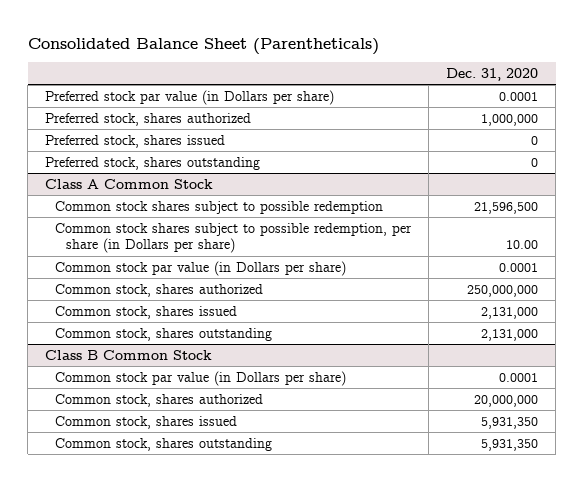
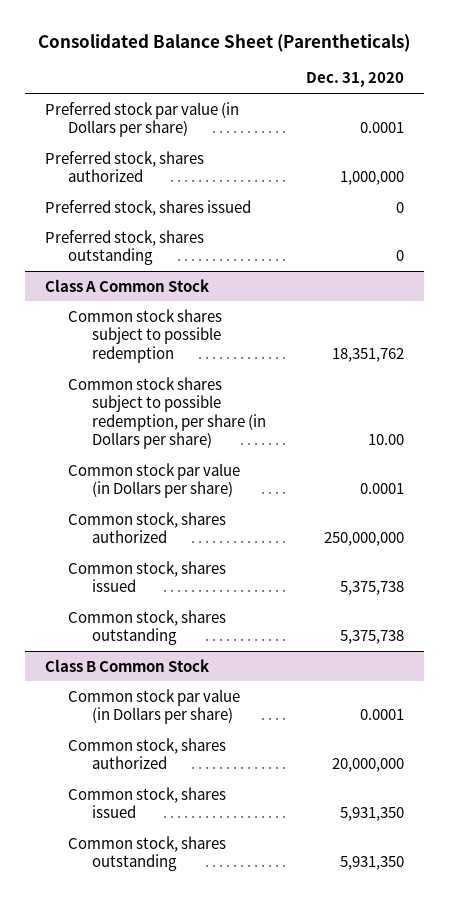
[474,201,539,214] 21,596,500 -> [332,347,405,362] 18,351,762
[481,306,539,319] 2,131,000 -> [340,581,405,596] 5,375,738
[481,328,539,341] 2,131,000 -> [340,630,405,645] 5,375,738

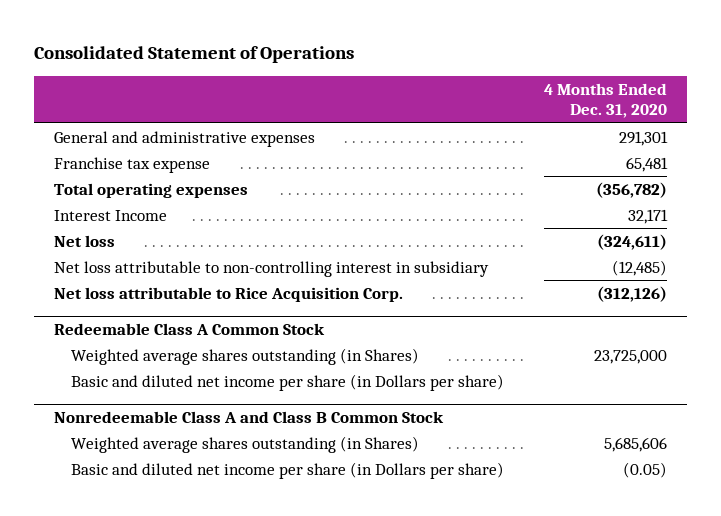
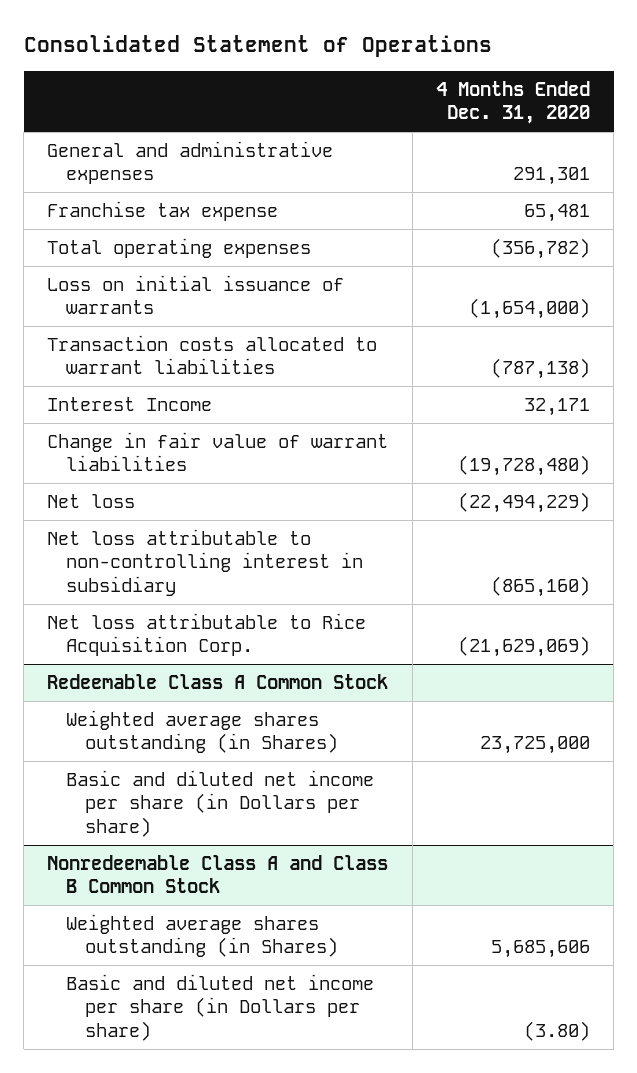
none -> [47,274,345,315] Loss on initial issuance of warrants
none -> [47,334,378,375] Transaction costs allocated to warrant liabilities
none -> [47,431,389,472] Change in fair value of warrant liabilities
[597,233,668,250] (324,611) -> [457,491,590,513] (22,494,229)
[612,259,668,276] (12,485) -> [490,575,590,597] (865,160)
[597,285,668,302] (312,126) -> [457,636,590,658] (21,629,069)
[623,461,668,478] (0.05) -> [523,1020,590,1041] (3.80)

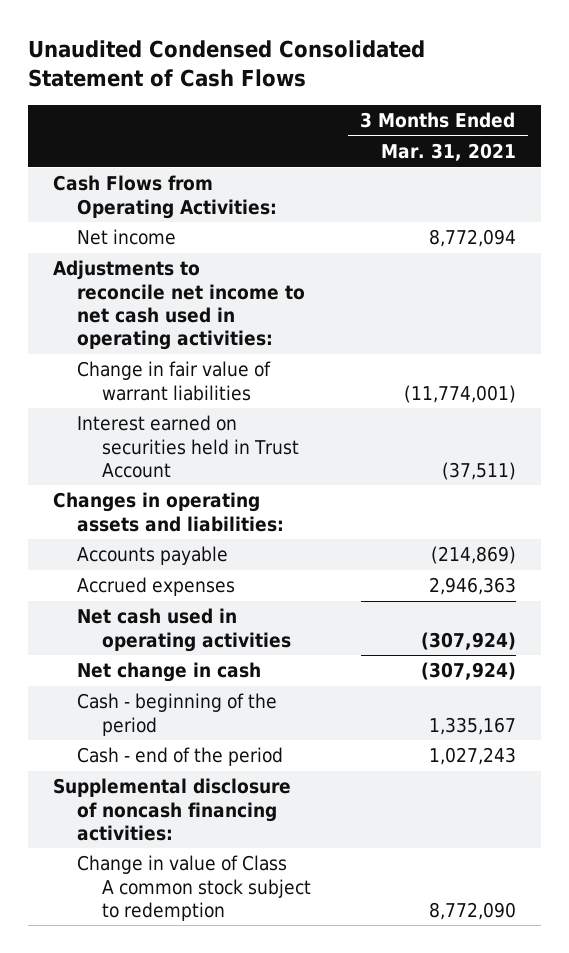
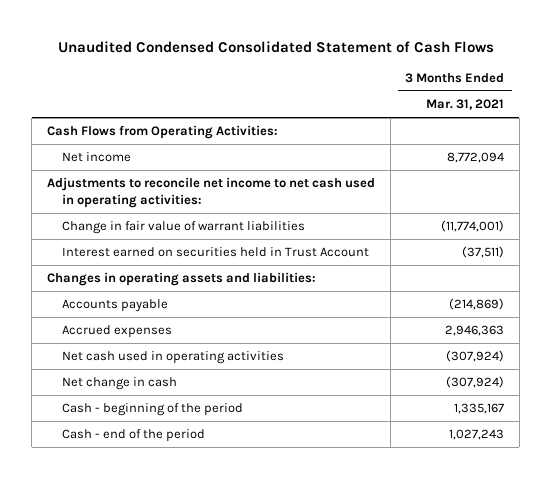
[52,778,291,841] Supplemental disclosure of noncash financing activities: -> none
[77,855,311,921] Change in value of Class A common stock subject to redemption -> none

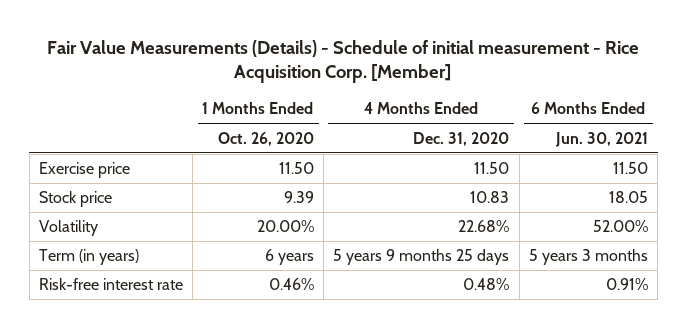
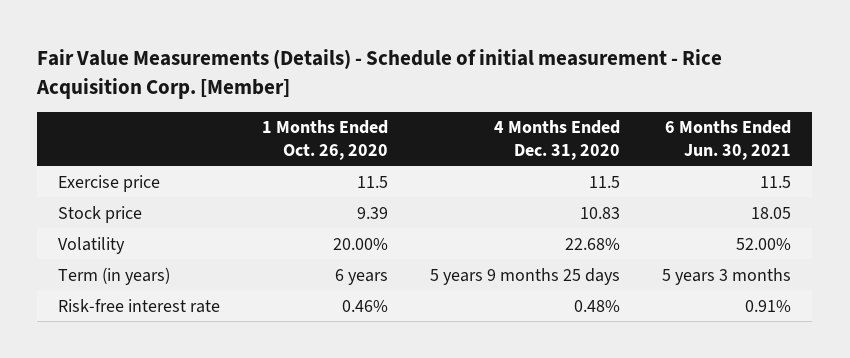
[278,162,314,175] 11.50 -> [357,175,389,188] 11.5
[474,162,510,175] 11.50 -> [589,175,621,188] 11.5
[612,162,648,175] 11.50 -> [760,175,792,188] 11.5

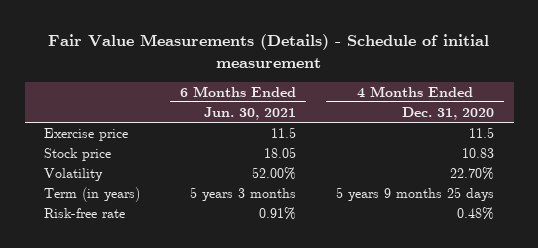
[36,49,723,99] Fair Value Measurements (Details) - Schedule of initial measurement - Rice Acquisition Corp. [Member] -> [48,34,490,68] Fair Value Measurements (Details) - Schedule of initial measurement
[262,120,389,160] 1 Months Ended Oct. 26, 2020 -> none
[565,237,621,250] 22.68% -> [449,166,494,180] 22.70%
[58,298,221,313] Risk-free interest rate -> [44,207,126,218] Risk-free rate

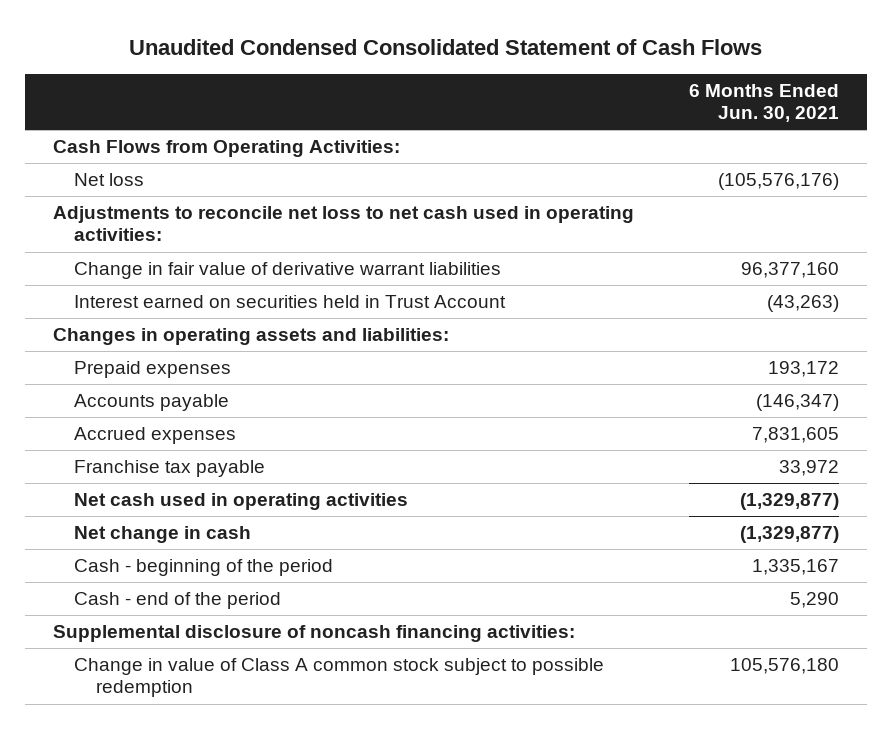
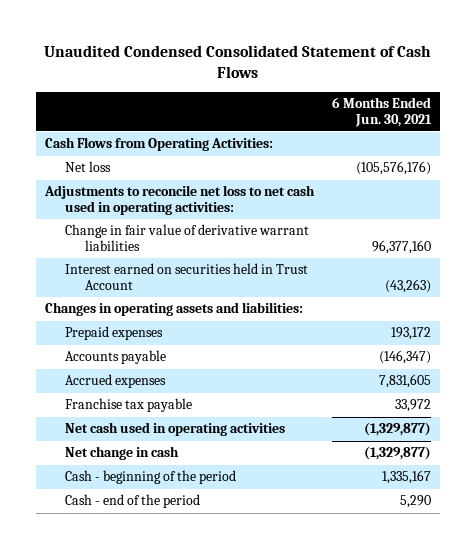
[52,625,575,643] Supplemental disclosure of noncash financing activities: -> none
[74,658,605,698] Change in value of Class A common stock subject to possible redemption -> none

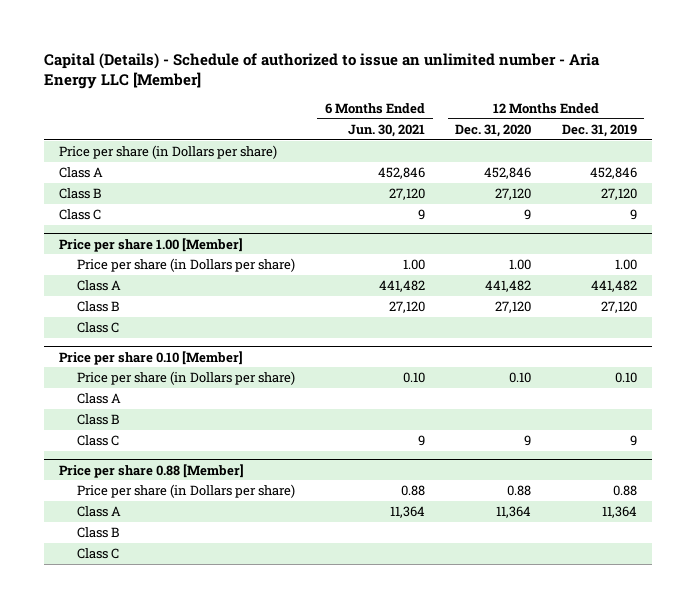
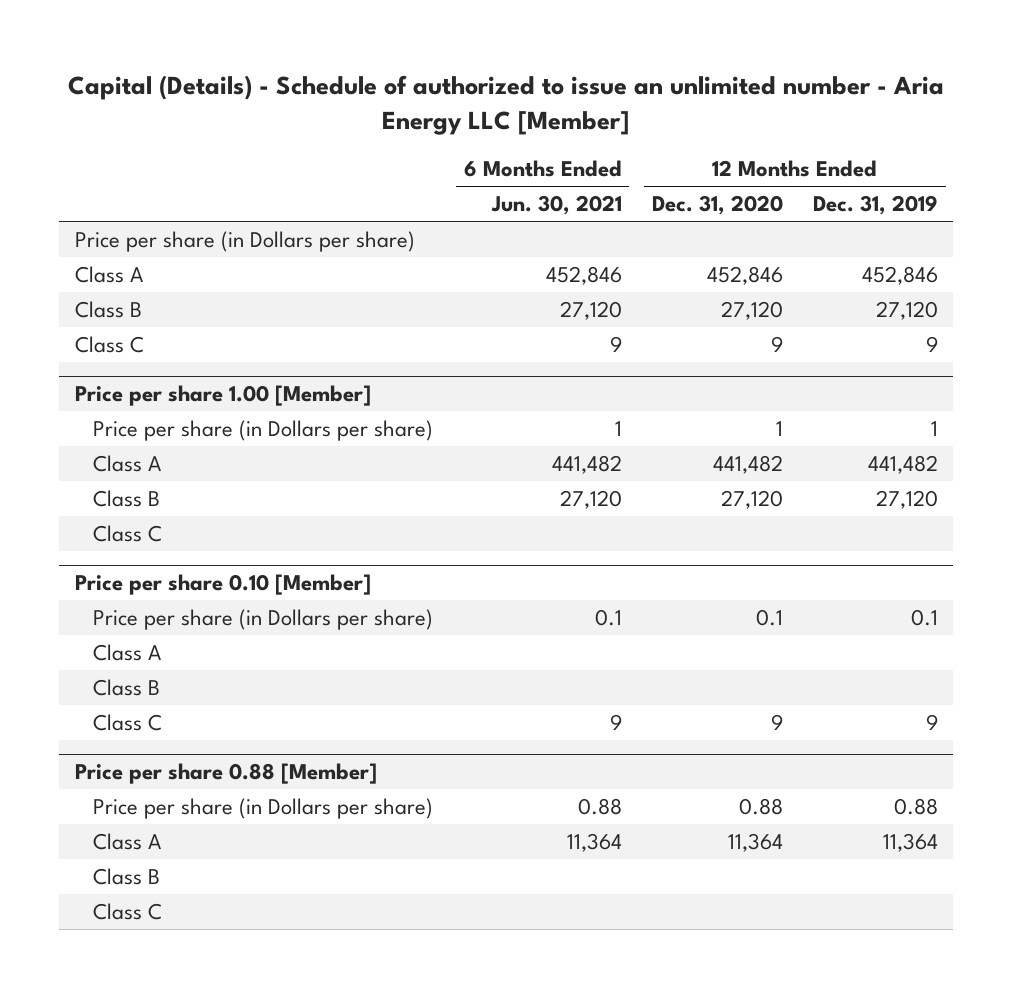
[403,259,426,271] 1.00 -> [614,420,622,436] 1
[509,259,532,271] 1.00 -> [775,420,783,436] 1
[614,259,637,271] 1.00 -> [931,420,939,436] 1
[403,372,426,384] 0.10 -> [594,608,622,626] 0.1
[509,372,532,384] 0.10 -> [755,608,783,626] 0.1
[614,372,637,384] 0.10 -> [911,608,939,626] 0.1

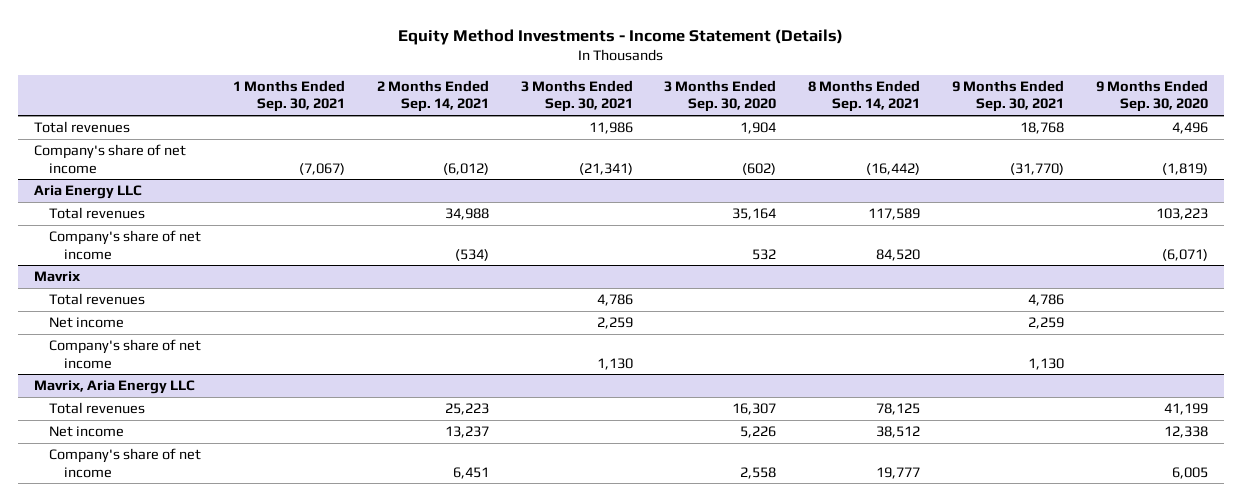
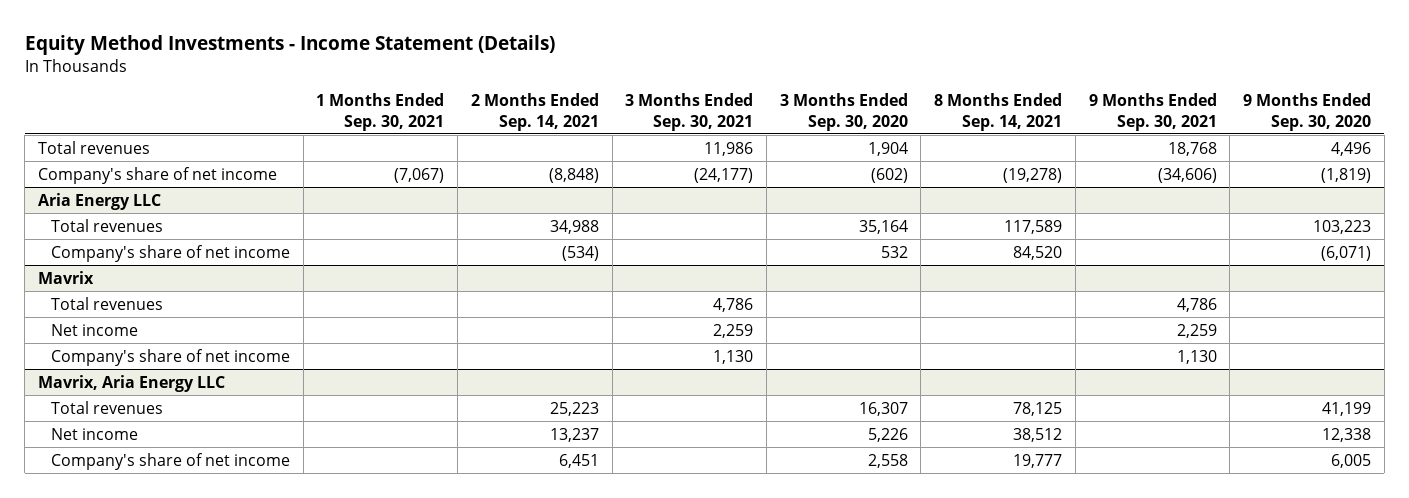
[442,162,489,175] (6,012) -> [548,167,599,183] (8,848)
[578,162,633,175] (21,341) -> [694,167,754,183] (24,177)
[866,162,921,175] (16,442) -> [1003,167,1063,183] (19,278)
[1010,162,1065,175] (31,770) -> [1157,167,1217,183] (34,606)

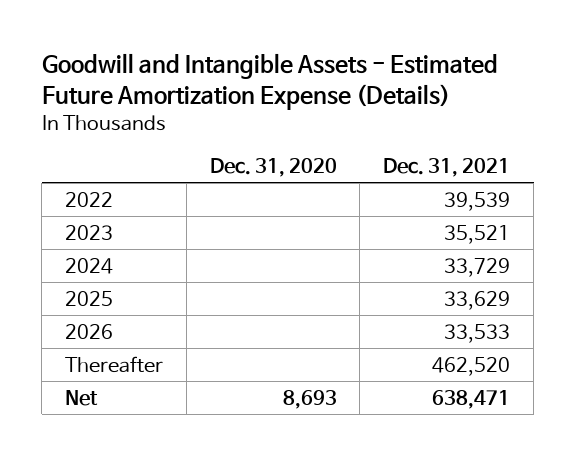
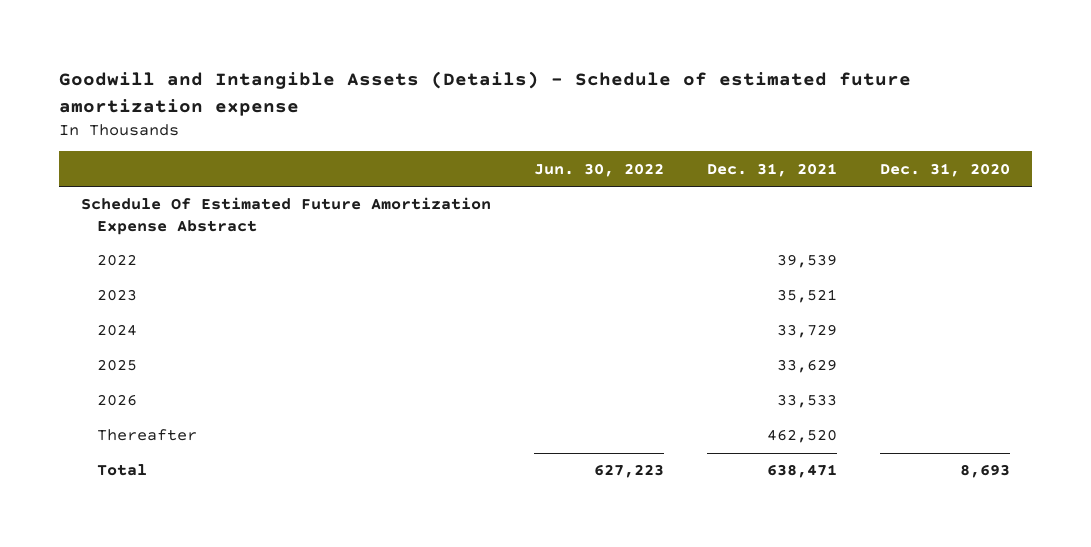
[41,53,498,111] Goodwill and Intangible Assets - Estimated Future Amortization Expense (Details) -> [59,71,912,116] Goodwill and Intangible Assets (Details) - Schedule of estimated future amortization expense
none -> [533,162,664,177] Jun. 30, 2022
none -> [80,197,491,235] Schedule Of Estimated Future Amortization Expense Abstract
[65,389,99,406] Net -> [97,464,148,477] Total

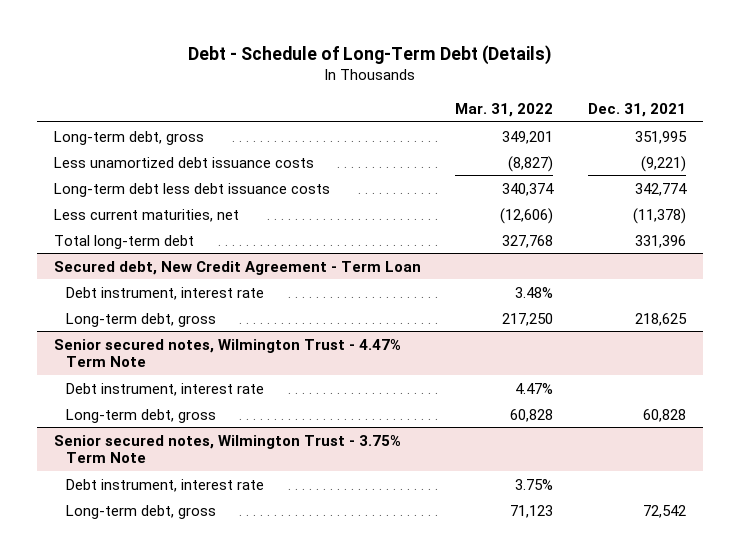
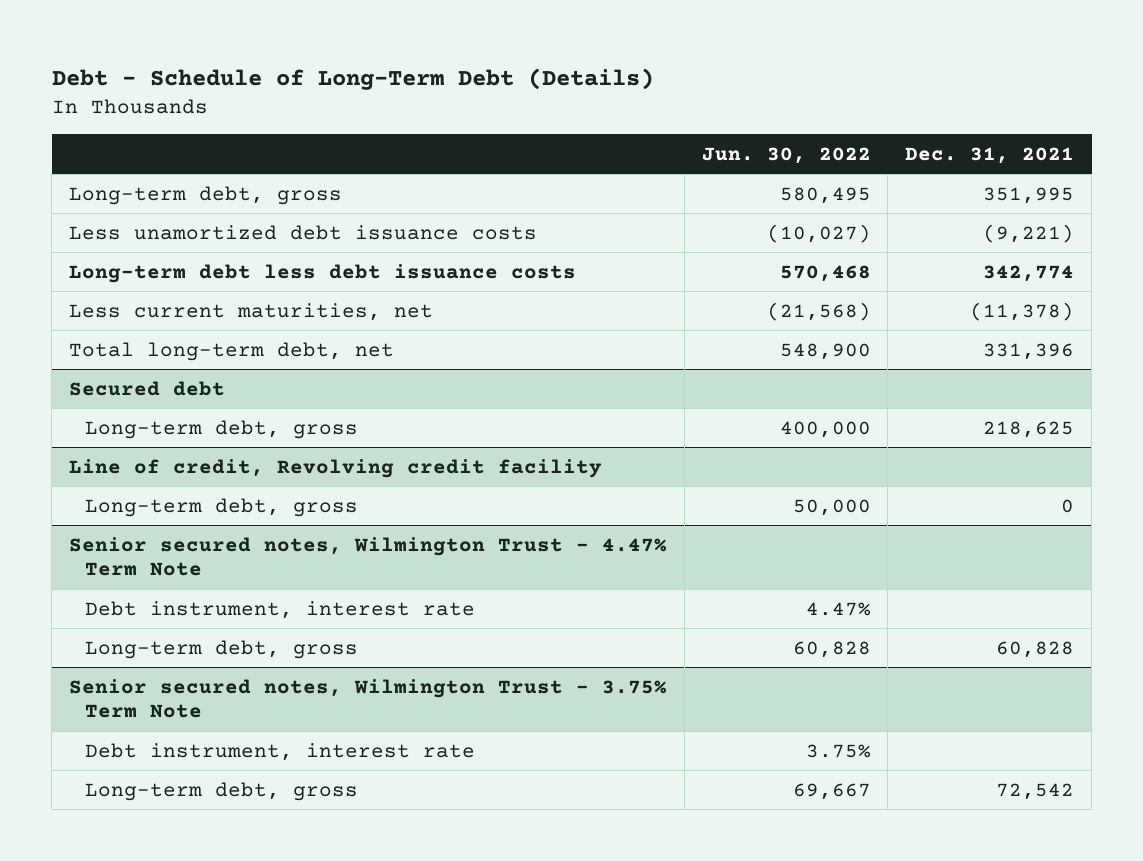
[455,102,554,117] Mar. 31, 2022 -> none
none -> [701,146,871,164] Jun. 30, 2022
[53,260,421,275] Secured debt, New Credit Agreement - Term Loan -> none
[66,286,265,300] Debt instrument, interest rate -> none
[53,234,194,249] Total long-term debt -> [69,341,395,361] Total long-term debt, net
none -> [69,380,226,396] Secured debt
none -> [69,458,603,478] Line of credit, Revolving credit facility
none -> [85,497,359,517] Long-term debt, gross

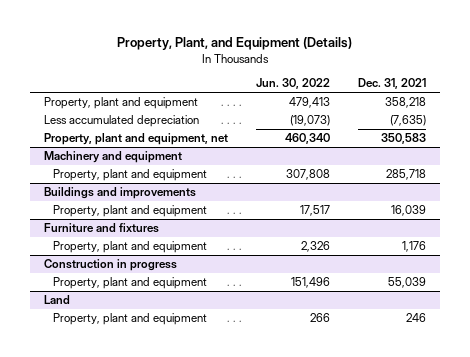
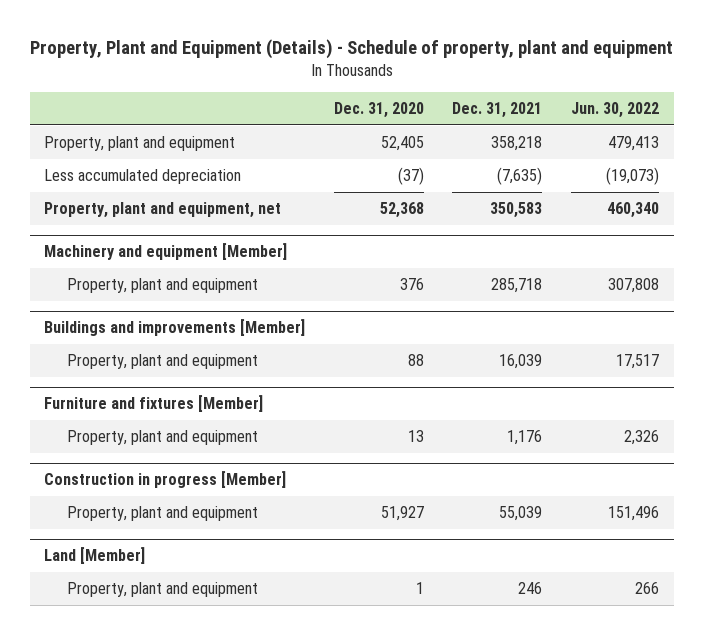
[116,37,352,51] Property, Plant, and Equipment (Details) -> [29,39,673,60] Property, Plant and Equipment (Details) - Schedule of property, plant and equipment
none -> [333,101,424,118] Dec. 31, 2020
[43,151,182,164] Machinery and equipment -> [43,243,287,261] Machinery and equipment [Member]
[43,187,196,200] Buildings and improvements -> [43,319,305,337] Buildings and improvements [Member]
[43,223,159,234] Furniture and fixtures -> [43,395,263,413] Furniture and fixtures [Member]
[43,259,177,272] Construction in progress -> [43,471,286,489] Construction in progress [Member]
[43,295,70,305] Land -> [43,547,145,565] Land [Member]

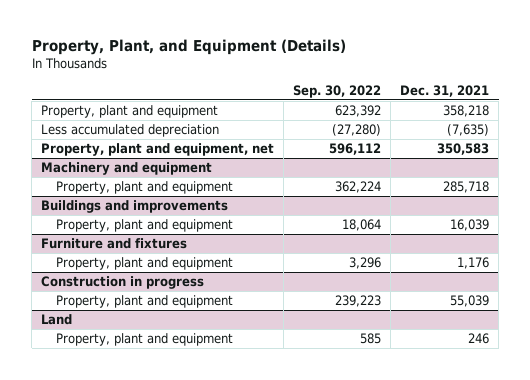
[29,39,673,60] Property, Plant and Equipment (Details) - Schedule of property, plant and equipment -> [31,39,346,56] Property, Plant, and Equipment (Details)
[333,101,424,118] Dec. 31, 2020 -> none
[571,101,660,118] Jun. 30, 2022 -> none
none -> [293,84,382,98] Sep. 30, 2022
[43,243,287,261] Machinery and equipment [Member] -> [41,162,213,176] Machinery and equipment
[43,319,305,337] Buildings and improvements [Member] -> [41,200,229,214] Buildings and improvements
[43,395,263,413] Furniture and fixtures [Member] -> [41,238,188,250] Furniture and fixtures
[43,471,286,489] Construction in progress [Member] -> [41,276,205,290] Construction in progress
[43,547,145,565] Land [Member] -> [41,314,73,326] Land

